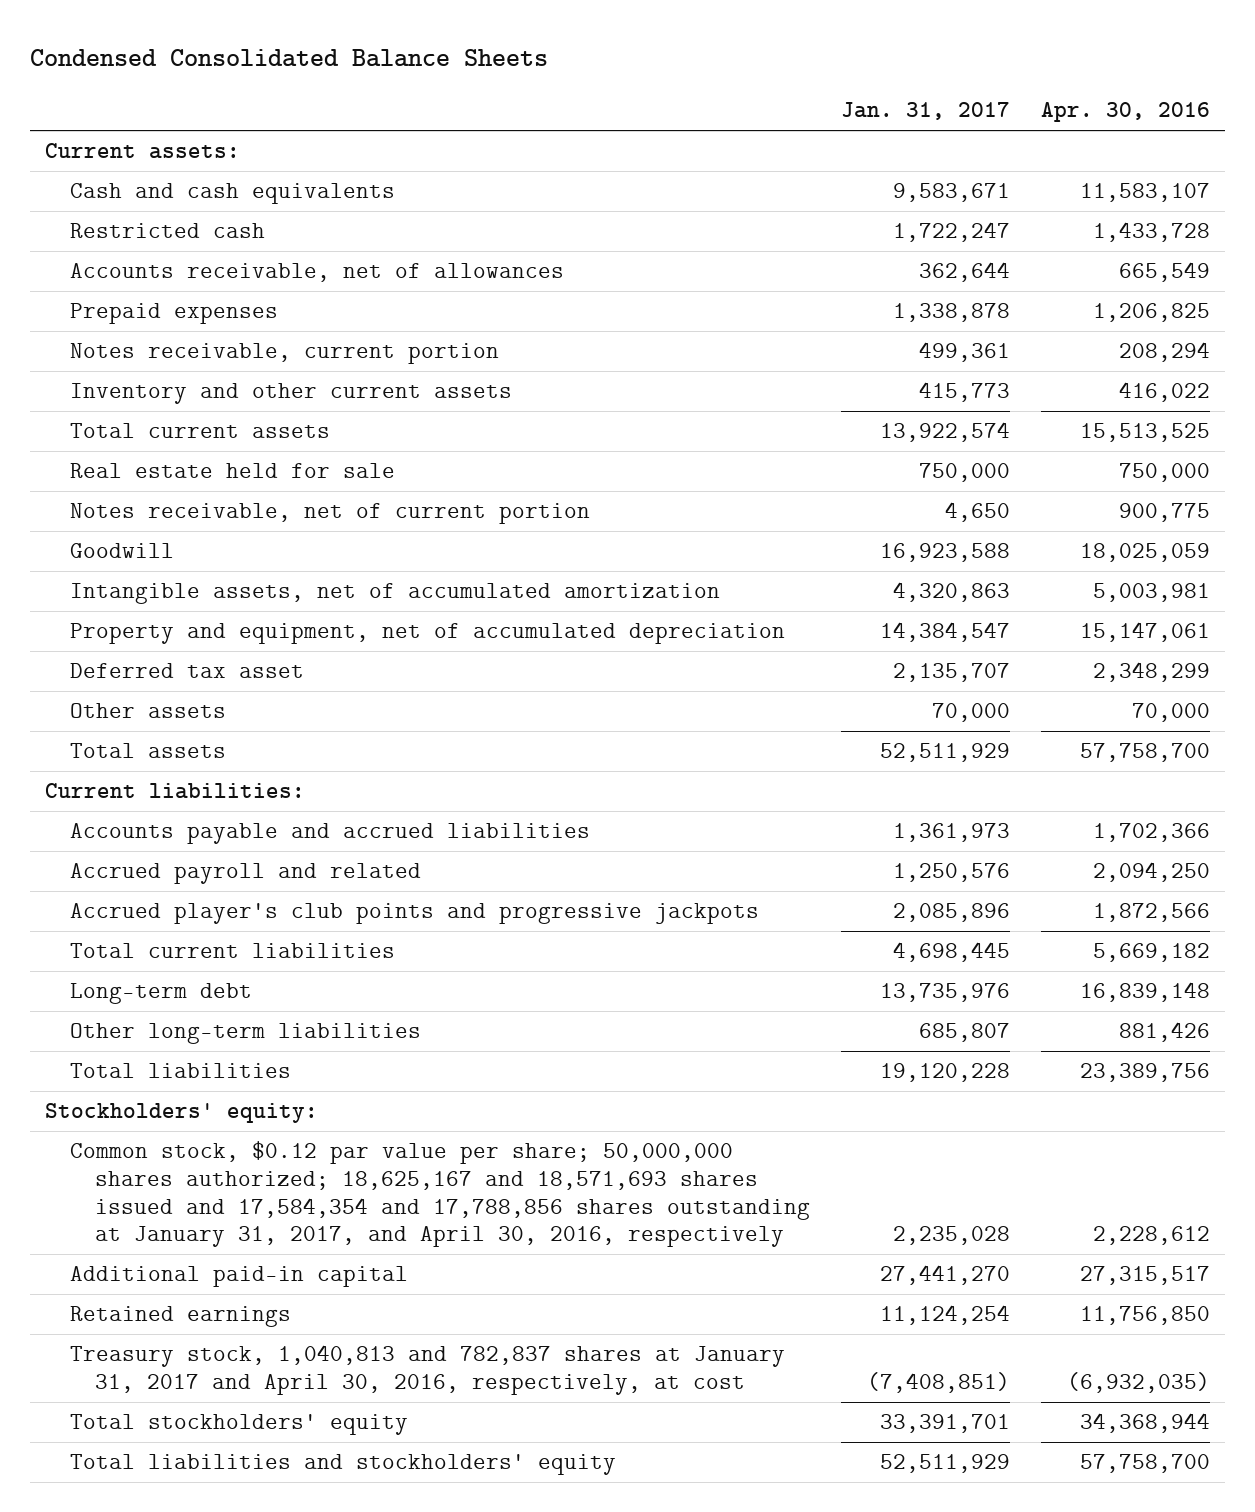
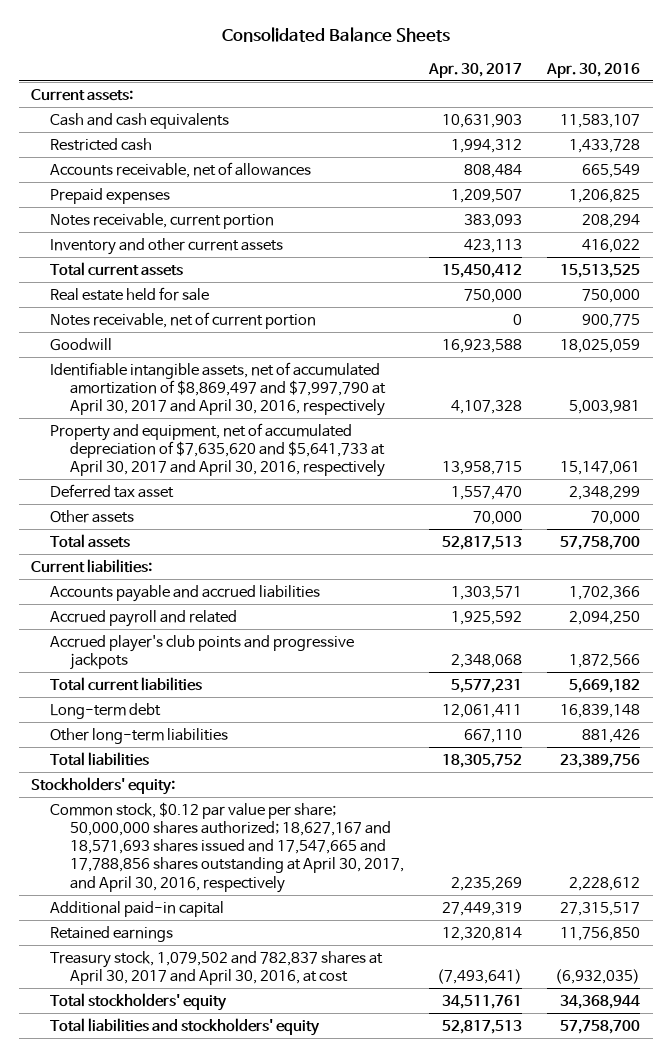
[29,49,548,68] Condensed Consolidated Balance Sheets -> [221,27,450,43] Consolidated Balance Sheets
[840,102,1010,121] Jan. 31, 2017 -> none
none -> [428,62,523,78] Apr. 30, 2017
[70,583,721,605] Intangible assets, net of accumulated amortization -> [50,361,386,417] Identifiable intangible assets, net of accumulated amortization of $8,869,497 and $7,997,790 at April 30, 2017 and April 30, 2016, respectively
[70,623,786,645] Property and equipment, net of accumulated depreciation -> [50,422,385,478] Property and equipment, net of accumulated depreciation of $7,635,620 and $5,641,733 at April 30, 2017 and April 30, 2016, respectively
[70,1141,810,1248] Common stock, $0.12 par value per share; 50,000,000 shares authorized; 18,625,167 and 18,571,693 shares issued and 17,584,354 and 17,788,856 shares outstanding at January 31, 2017, and April 30, 2016, respectively -> [50,801,404,893] Common stock, $0.12 par value per share; 50,000,000 shares authorized; 18,627,167 and 18,571,693 shares issued and 17,547,665 and 17,788,856 shares outstanding at April 30, 2017, and April 30, 2016, respectively
[70,1345,786,1396] Treasury stock, 1,040,813 and 782,837 shares at January 31, 2017 and April 30, 2016, respectively, at cost -> [50,950,384,985] Treasury stock, 1,079,502 and 782,837 shares at April 30, 2017 and April 30, 2016, at cost

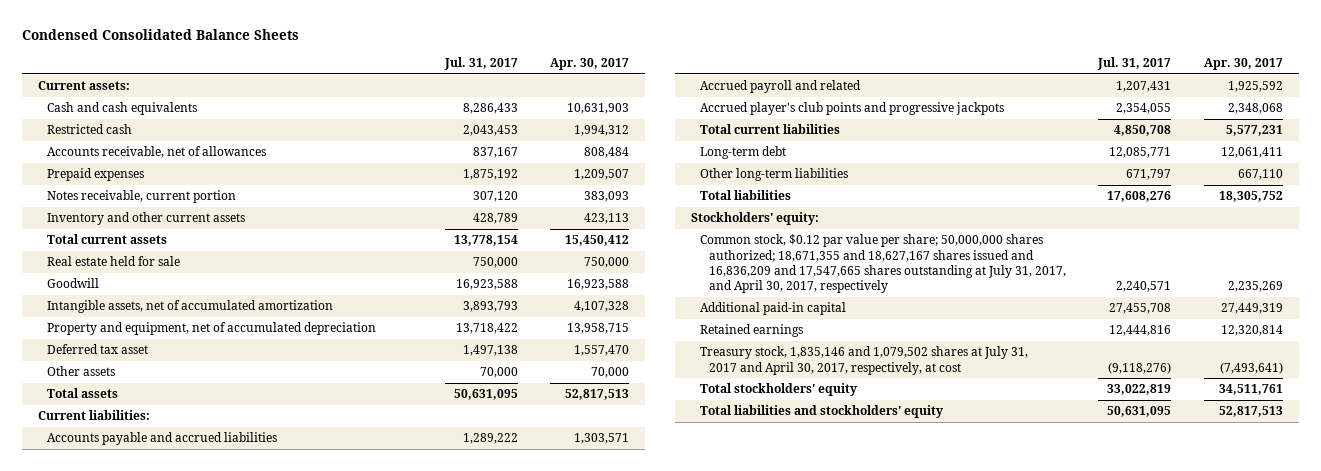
[221,27,450,43] Consolidated Balance Sheets -> [21,29,299,41] Condensed Consolidated Balance Sheets
[546,62,641,78] Apr. 30, 2016 -> none
none -> [443,57,518,71] Jul. 31, 2017
[50,311,317,329] Notes receivable, net of current portion -> none
[50,361,386,417] Identifiable intangible assets, net of accumulated amortization of $8,869,497 and $7,997,790 at April 30, 2017 and April 30, 2016, respectively -> [46,300,333,314] Intangible assets, net of accumulated amortization
[50,422,385,478] Property and equipment, net of accumulated depreciation of $7,635,620 and $5,641,733 at April 30, 2017 and April 30, 2016, respectively -> [46,322,376,336] Property and equipment, net of accumulated depreciation
[50,801,404,893] Common stock, $0.12 par value per share; 50,000,000 shares authorized; 18,627,167 and 18,571,693 shares issued and 17,547,665 and 17,788,856 shares outstanding at April 30, 2017, and April 30, 2016, respectively -> [700,234,1066,294] Common stock, $0.12 par value per share; 50,000,000 shares authorized; 18,671,355 and 18,627,167 shares issued and 16,836,209 and 17,547,665 shares outstanding at July 31, 2017, and April 30, 2017, respectively
[50,950,384,985] Treasury stock, 1,079,502 and 782,837 shares at April 30, 2017 and April 30, 2016, at cost -> [700,346,1029,375] Treasury stock, 1,835,146 and 1,079,502 shares at July 31, 2017 and April 30, 2017, respectively, at cost

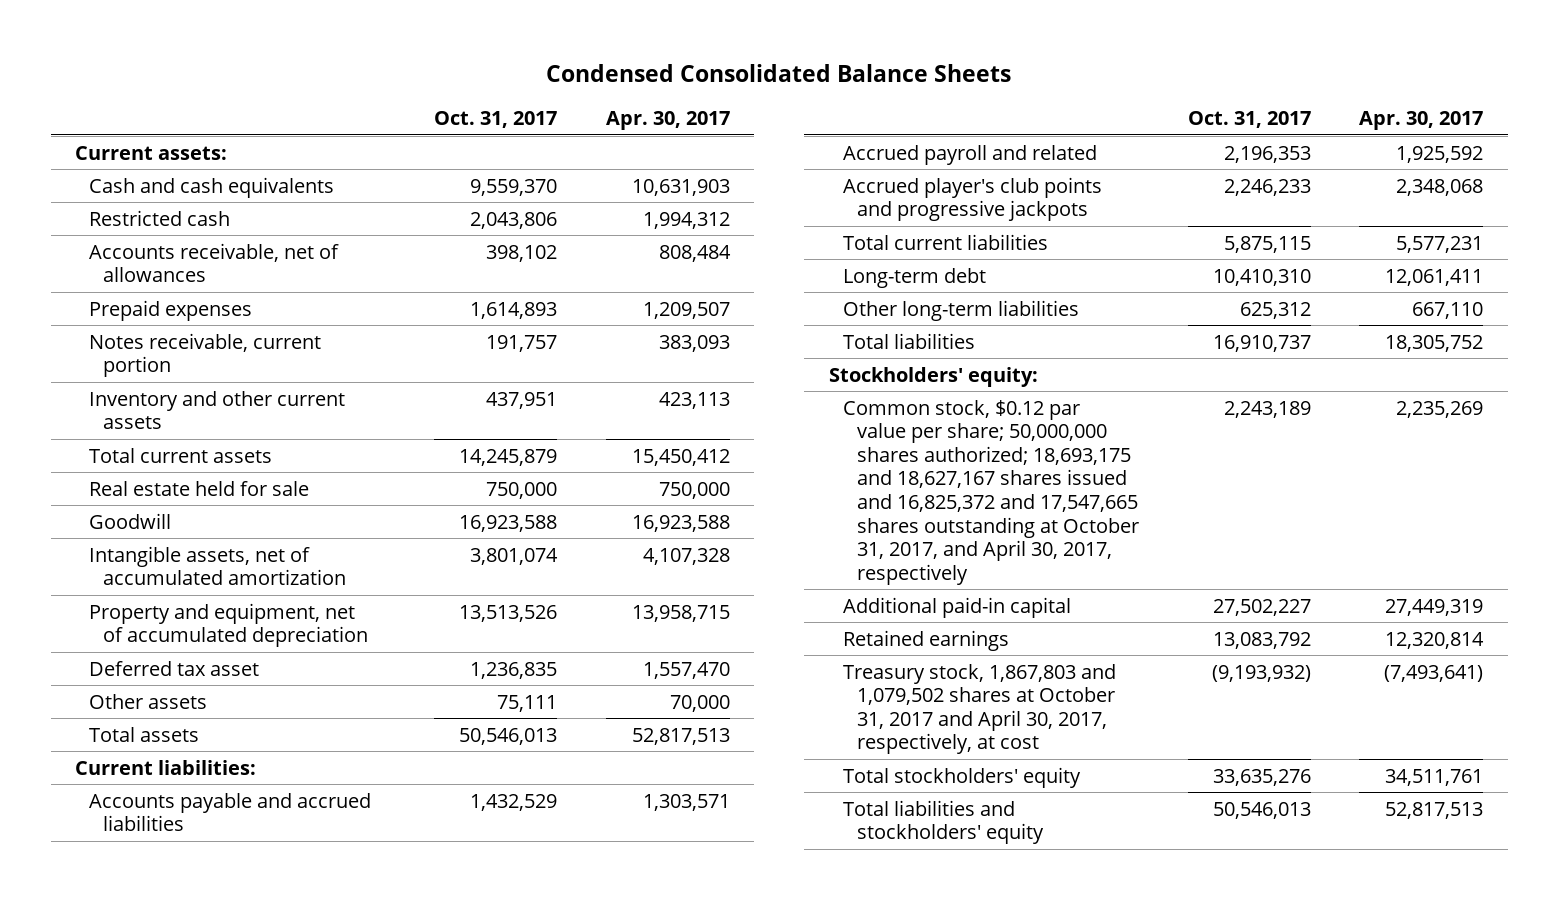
[443,57,518,71] Jul. 31, 2017 -> none
none -> [434,111,558,129] Oct. 31, 2017
[700,234,1066,294] Common stock, $0.12 par value per share; 50,000,000 shares authorized; 18,671,355 and 18,627,167 shares issued and 16,836,209 and 17,547,665 shares outstanding at July 31, 2017, and April 30, 2017, respectively -> [842,399,1139,585] Common stock, $0.12 par value per share; 50,000,000 shares authorized; 18,693,175 and 18,627,167 shares issued and 16,825,372 and 17,547,665 shares outstanding at October 31, 2017, and April 30, 2017, respectively
[700,346,1029,375] Treasury stock, 1,835,146 and 1,079,502 shares at July 31, 2017 and April 30, 2017, respectively, at cost -> [842,663,1116,755] Treasury stock, 1,867,803 and 1,079,502 shares at October 31, 2017 and April 30, 2017, respectively, at cost

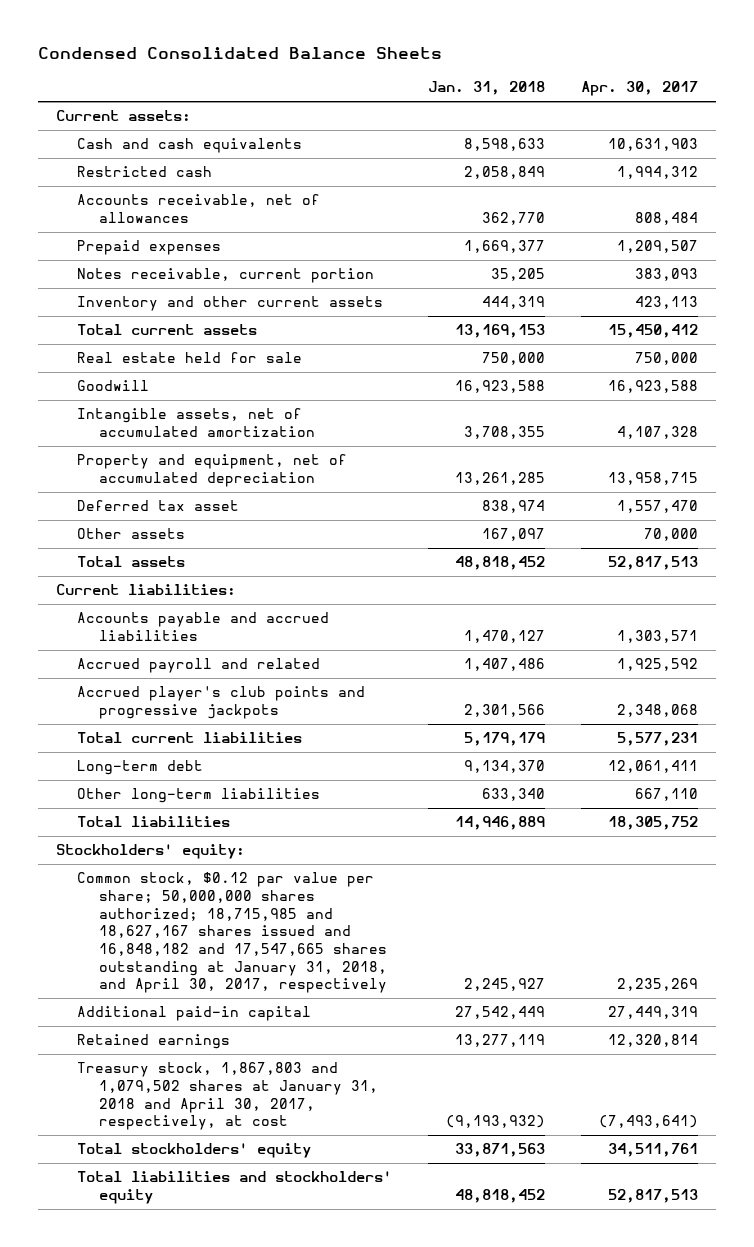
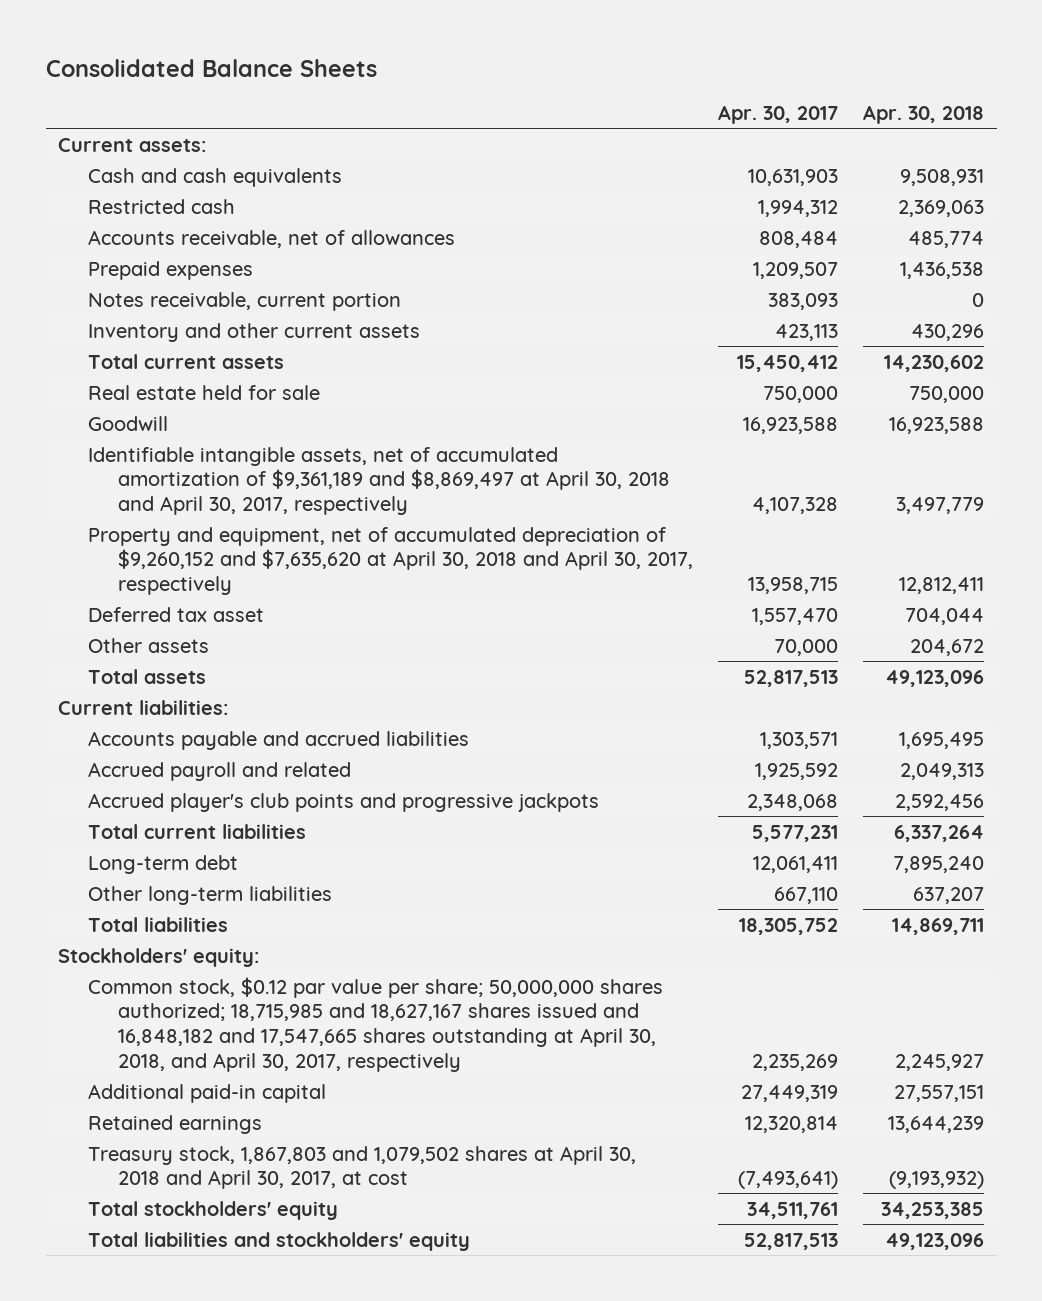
[37,47,442,60] Condensed Consolidated Balance Sheets -> [45,59,377,78] Consolidated Balance Sheets
[428,81,546,96] Jan. 31, 2018 -> none
none -> [863,104,985,124] Apr. 30, 2018
[77,408,315,438] Intangible assets, net of accumulated amortization -> [88,446,670,515] Identifiable intangible assets, net of accumulated amortization of $9,361,189 and $8,869,497 at April 30, 2018 and April 30, 2017, respectively
[77,454,348,488] Property and equipment, net of accumulated depreciation -> [88,526,693,595] Property and equipment, net of accumulated depreciation of $9,260,152 and $7,635,620 at April 30, 2018 and April 30, 2017, respectively
[77,872,387,994] Common stock, $0.12 par value per share; 50,000,000 shares authorized; 18,715,985 and 18,627,167 shares issued and 16,848,182 and 17,547,665 shares outstanding at January 31, 2018, and April 30, 2017, respectively -> [88,976,664,1072] Common stock, $0.12 par value per share; 50,000,000 shares authorized; 18,715,985 and 18,627,167 shares issued and 16,848,182 and 17,547,665 shares outstanding at April 30, 2018, and April 30, 2017, respectively
[77,1062,378,1131] Treasury stock, 1,867,803 and 1,079,502 shares at January 31, 2018 and April 30, 2017, respectively, at cost -> [88,1145,637,1190] Treasury stock, 1,867,803 and 1,079,502 shares at April 30, 2018 and April 30, 2017, at cost

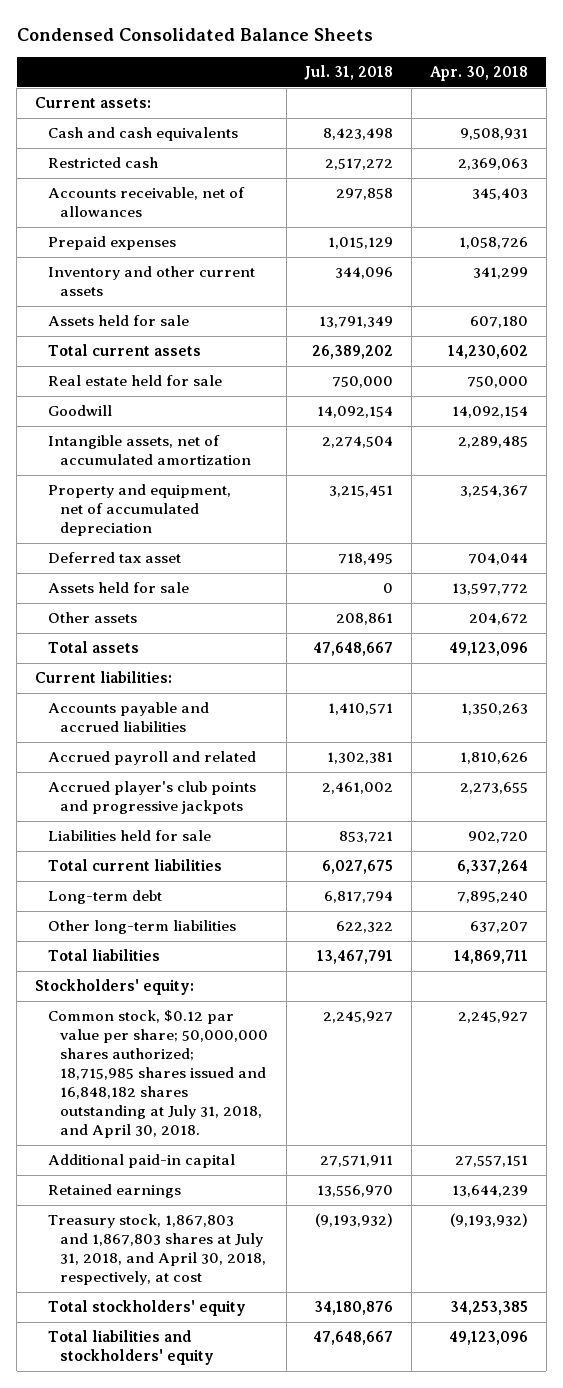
[45,59,377,78] Consolidated Balance Sheets -> [16,28,373,42] Condensed Consolidated Balance Sheets
[718,104,839,124] Apr. 30, 2017 -> none
none -> [304,65,394,81] Jul. 31, 2018
[88,291,402,311] Notes receivable, current portion -> none
[908,230,985,248] 485,774 -> [471,188,528,201] 345,403
[900,261,985,279] 1,436,538 -> [458,237,528,250] 1,058,726
[911,323,985,341] 430,296 -> [472,267,528,280] 341,299
none -> [47,315,189,327] Assets held for sale
[889,416,985,434] 16,923,588 -> [451,406,528,419] 14,092,154
[88,446,670,515] Identifiable intangible assets, net of accumulated amortization of $9,361,189 and $8,869,497 at April 30, 2018 and April 30, 2017, respectively -> [47,435,252,466] Intangible assets, net of accumulated amortization
[896,496,985,514] 3,497,779 -> [457,436,528,449] 2,289,485
[88,526,693,595] Property and equipment, net of accumulated depreciation of $9,260,152 and $7,635,620 at April 30, 2018 and April 30, 2017, respectively -> [47,484,231,537] Property and equipment, net of accumulated depreciation
[899,576,985,594] 12,812,411 -> [459,485,528,498] 3,254,367
none -> [47,582,189,594] Assets held for sale
[899,731,985,749] 1,695,495 -> [460,703,528,716] 1,350,263
[900,762,985,780] 2,049,313 -> [459,752,528,765] 1,810,626
[895,793,985,811] 2,592,456 -> [459,782,528,795] 2,273,655
none -> [47,830,211,842] Liabilities held for sale
[88,976,664,1072] Common stock, $0.12 par value per share; 50,000,000 shares authorized; 18,715,985 and 18,627,167 shares issued and 16,848,182 and 17,547,665 shares outstanding at April 30, 2018, and April 30, 2017, respectively -> [47,1010,269,1139] Common stock, $0.12 par value per share; 50,000,000 shares authorized; 18,715,985 shares issued and 16,848,182 shares outstanding at July 31, 2018, and April 30, 2018.
[88,1145,637,1190] Treasury stock, 1,867,803 and 1,079,502 shares at April 30, 2018 and April 30, 2017, at cost -> [47,1214,267,1286] Treasury stock, 1,867,803 and 1,867,803 shares at July 31, 2018, and April 30, 2018, respectively, at cost

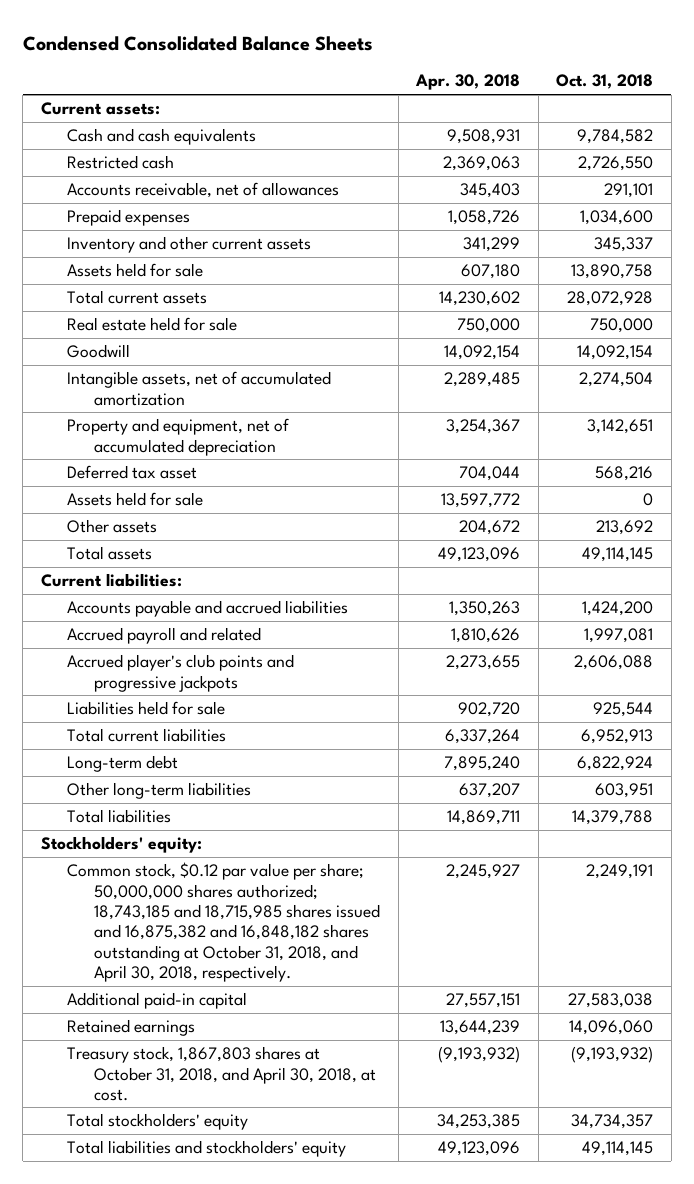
[304,65,394,81] Jul. 31, 2018 -> none
none -> [556,74,654,90] Oct. 31, 2018
[47,1010,269,1139] Common stock, $0.12 par value per share; 50,000,000 shares authorized; 18,715,985 shares issued and 16,848,182 shares outstanding at July 31, 2018, and April 30, 2018. -> [67,862,381,983] Common stock, $0.12 par value per share; 50,000,000 shares authorized; 18,743,185 and 18,715,985 shares issued and 16,875,382 and 16,848,182 shares outstanding at October 31, 2018, and April 30, 2018, respectively.
[47,1214,267,1286] Treasury stock, 1,867,803 and 1,867,803 shares at July 31, 2018, and April 30, 2018, respectively, at cost -> [67,1046,377,1101] Treasury stock, 1,867,803 shares at October 31, 2018, and April 30, 2018, at cost.

